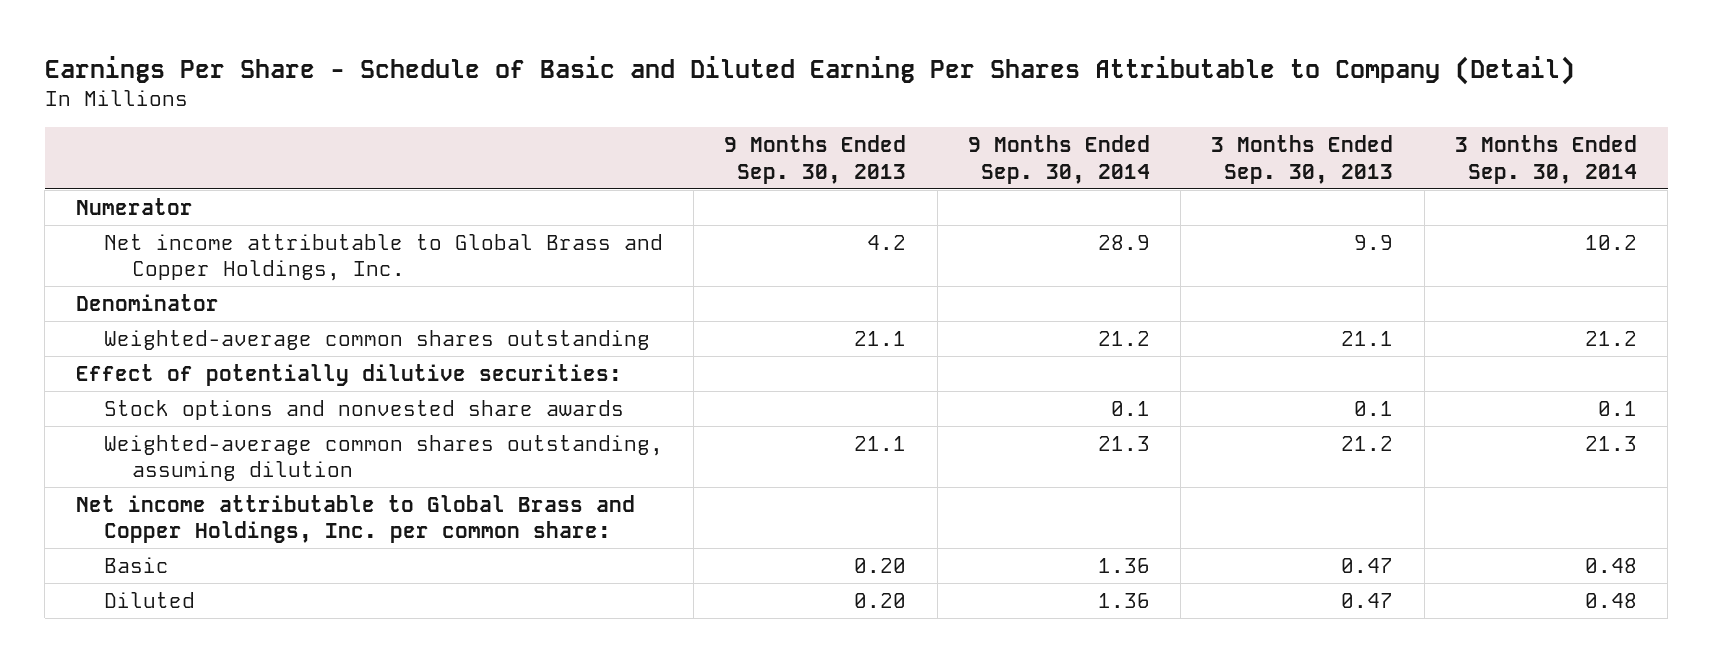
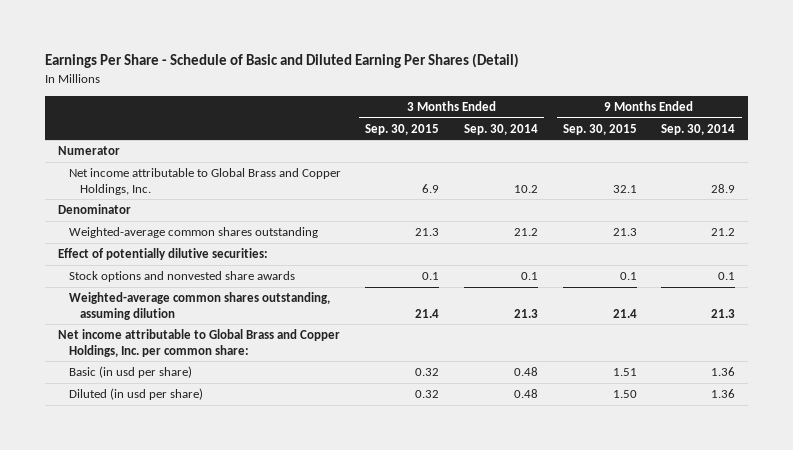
[44,55,1575,85] Earnings Per Share - Schedule of Basic and Diluted Earning Per Shares Attributable to Company (Detail) -> [45,53,520,69] Earnings Per Share - Schedule of Basic and Diluted Earning Per Shares (Detail)
[724,135,907,184] 9 Months Ended Sep. 30, 2013 -> none
[1211,135,1394,184] 3 Months Ended Sep. 30, 2013 -> none
none -> [365,123,440,135] Sep. 30, 2015
none -> [562,123,637,135] Sep. 30, 2015
[103,556,169,573] Basic -> [68,366,192,379] Basic (in usd per share)
[103,591,195,608] Diluted -> [68,388,203,401] Diluted (in usd per share)

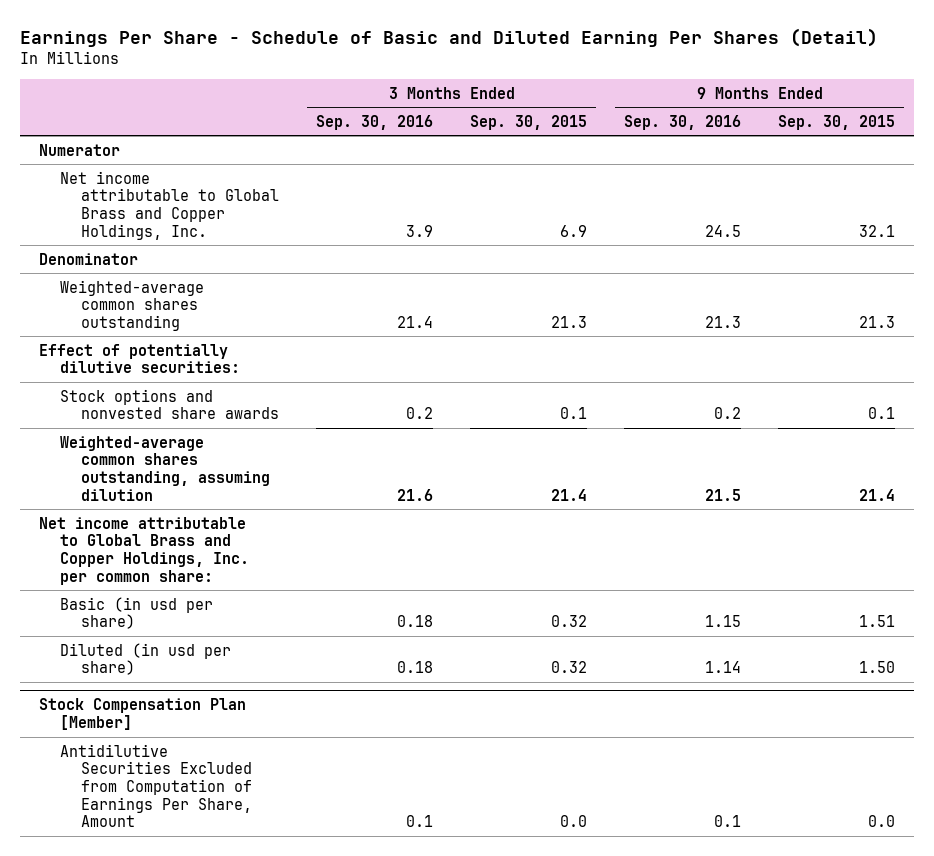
[464,123,539,135] Sep. 30, 2014 -> none
[661,123,736,135] Sep. 30, 2014 -> none
none -> [316,114,434,130] Sep. 30, 2016
none -> [624,114,742,130] Sep. 30, 2016
none -> [38,698,246,731] Stock Compensation Plan [Member]
none -> [59,743,253,828] Antidilutive Securities Excluded from Computation of Earnings Per Share, Amount

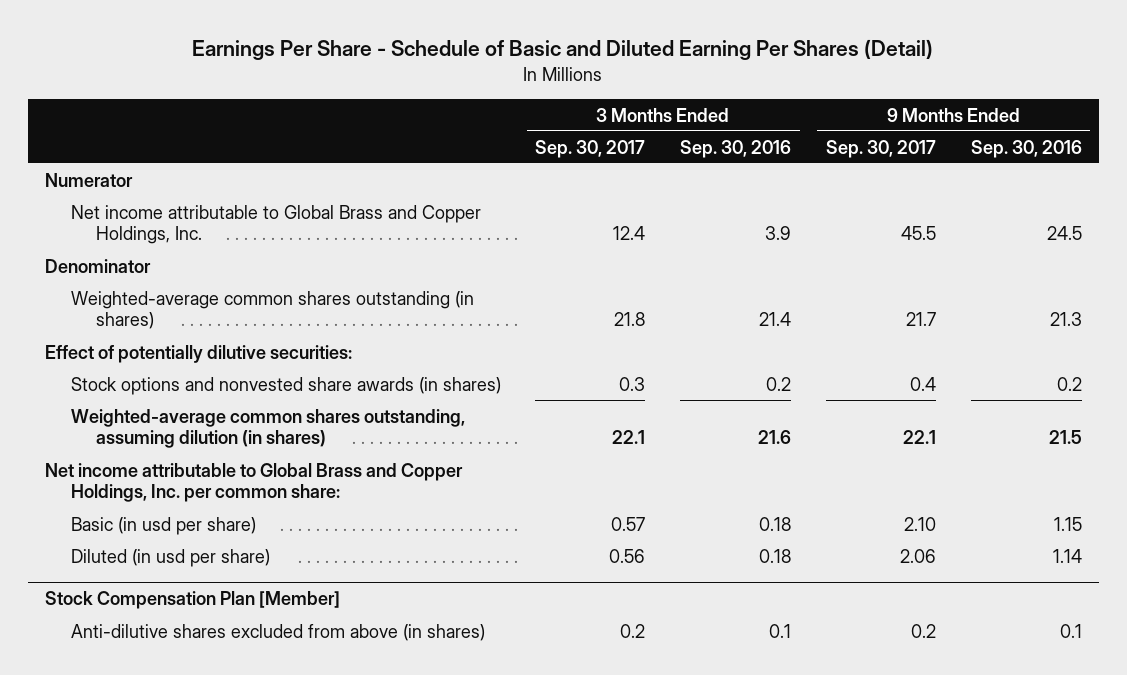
[470,114,588,130] Sep. 30, 2015 -> none
[778,114,896,130] Sep. 30, 2015 -> none
none -> [535,139,646,158] Sep. 30, 2017
none -> [825,139,936,158] Sep. 30, 2017
[59,279,204,331] Weighted-average common shares outstanding -> [70,290,474,330] Weighted-average common shares outstanding (in shares)
[59,388,280,420] Stock options and nonvested share awards -> [70,376,501,395] Stock options and nonvested share awards (in shares)
[59,435,271,501] Weighted-average common shares outstanding, assuming dilution -> [70,408,465,449] Weighted-average common shares outstanding, assuming dilution (in shares)
[59,743,253,828] Antidilutive Securities Excluded from Computation of Earnings Per Share, Amount -> [70,623,485,641] Anti-dilutive shares excluded from above (in shares)

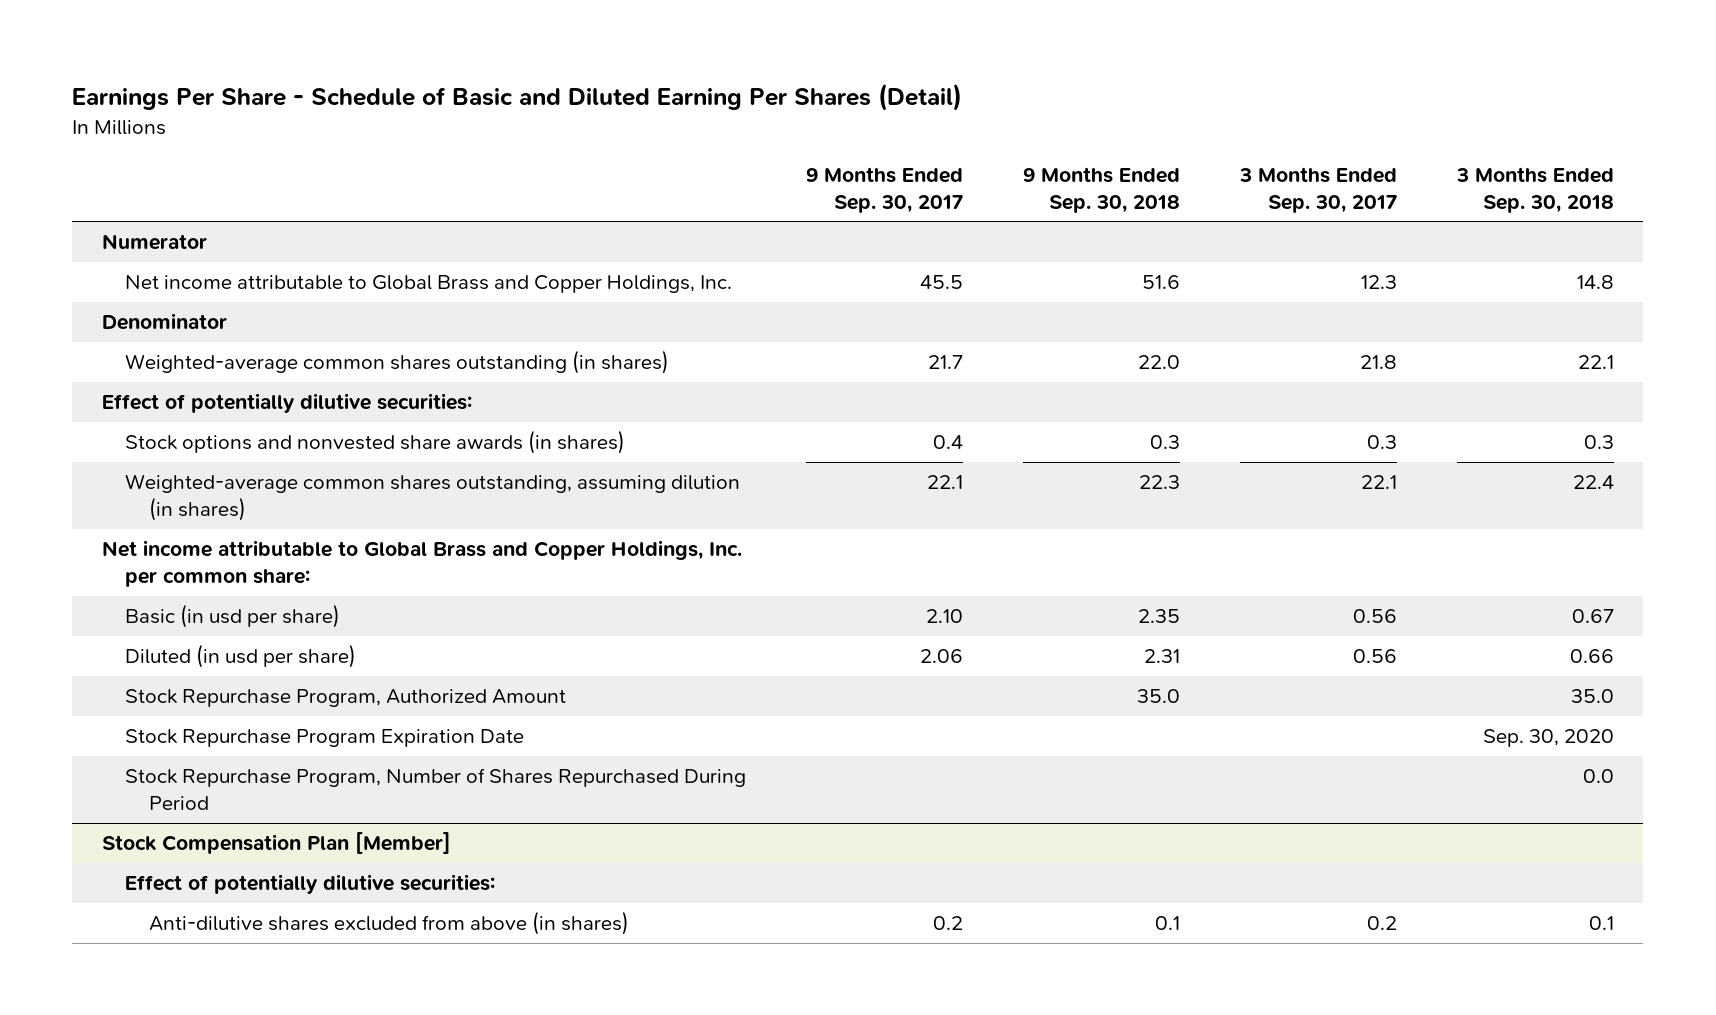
[680,139,792,158] Sep. 30, 2016 -> none
[970,139,1082,158] Sep. 30, 2016 -> none
none -> [1023,166,1181,213] 9 Months Ended Sep. 30, 2018
none -> [1455,166,1614,213] 3 Months Ended Sep. 30, 2018
[613,226,646,241] 12.4 -> [1360,275,1397,290] 12.3
[611,516,646,531] 0.57 -> [1352,609,1397,624] 0.56
none -> [125,689,567,708] Stock Repurchase Program, Authorized Amount
none -> [125,729,525,748] Stock Repurchase Program Expiration Date
none -> [125,768,747,810] Stock Repurchase Program, Number of Shares Repurchased During Period
none -> [125,874,496,895] Effect of potentially dilutive securities:

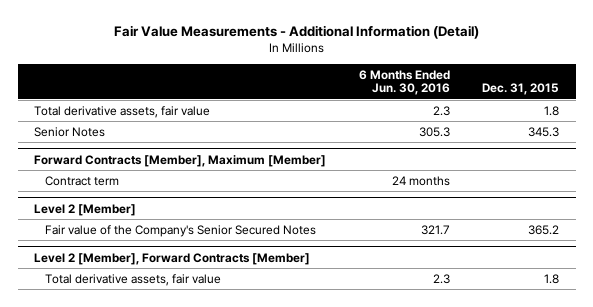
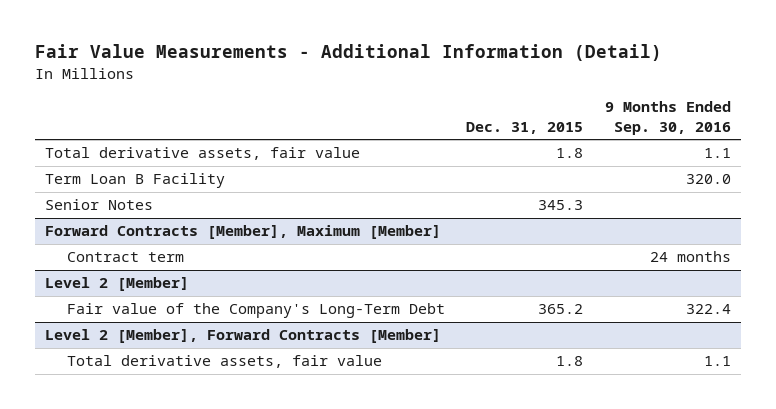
[358,69,450,96] 6 Months Ended Jun. 30, 2016 -> none
none -> [604,101,731,135] 9 Months Ended Sep. 30, 2016
none -> [45,173,226,189] Term Loan B Facility
[45,224,317,237] Fair value of the Company's Senior Secured Notes -> [67,303,446,319] Fair value of the Company's Long-Term Debt

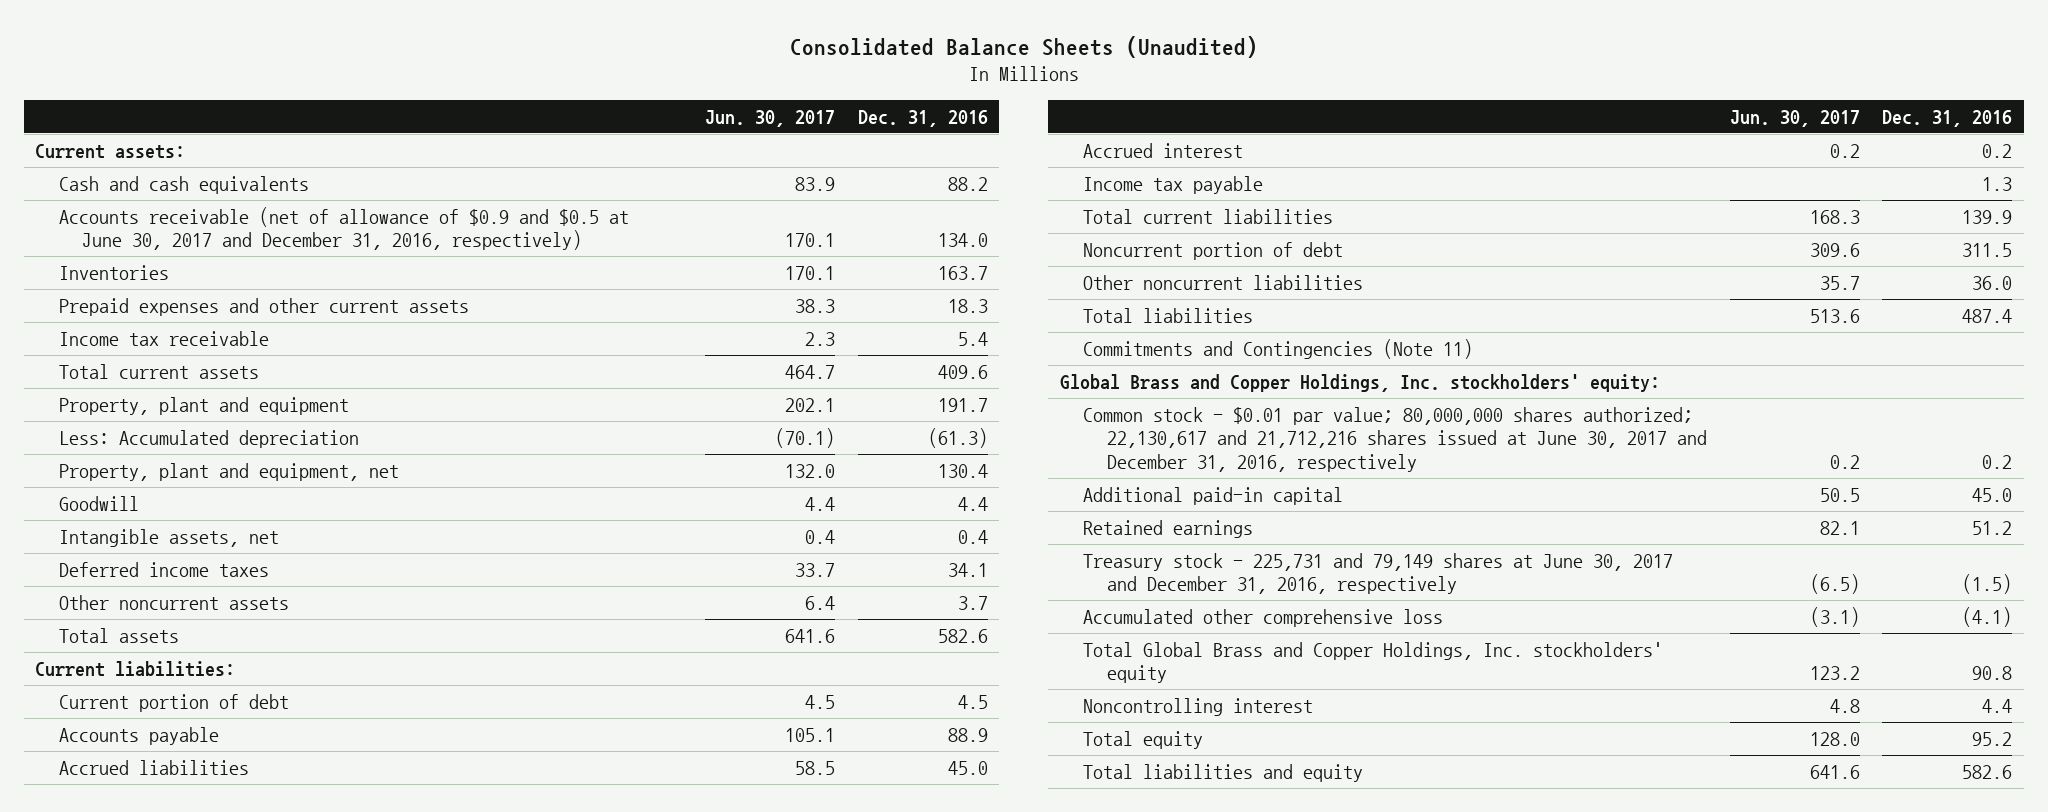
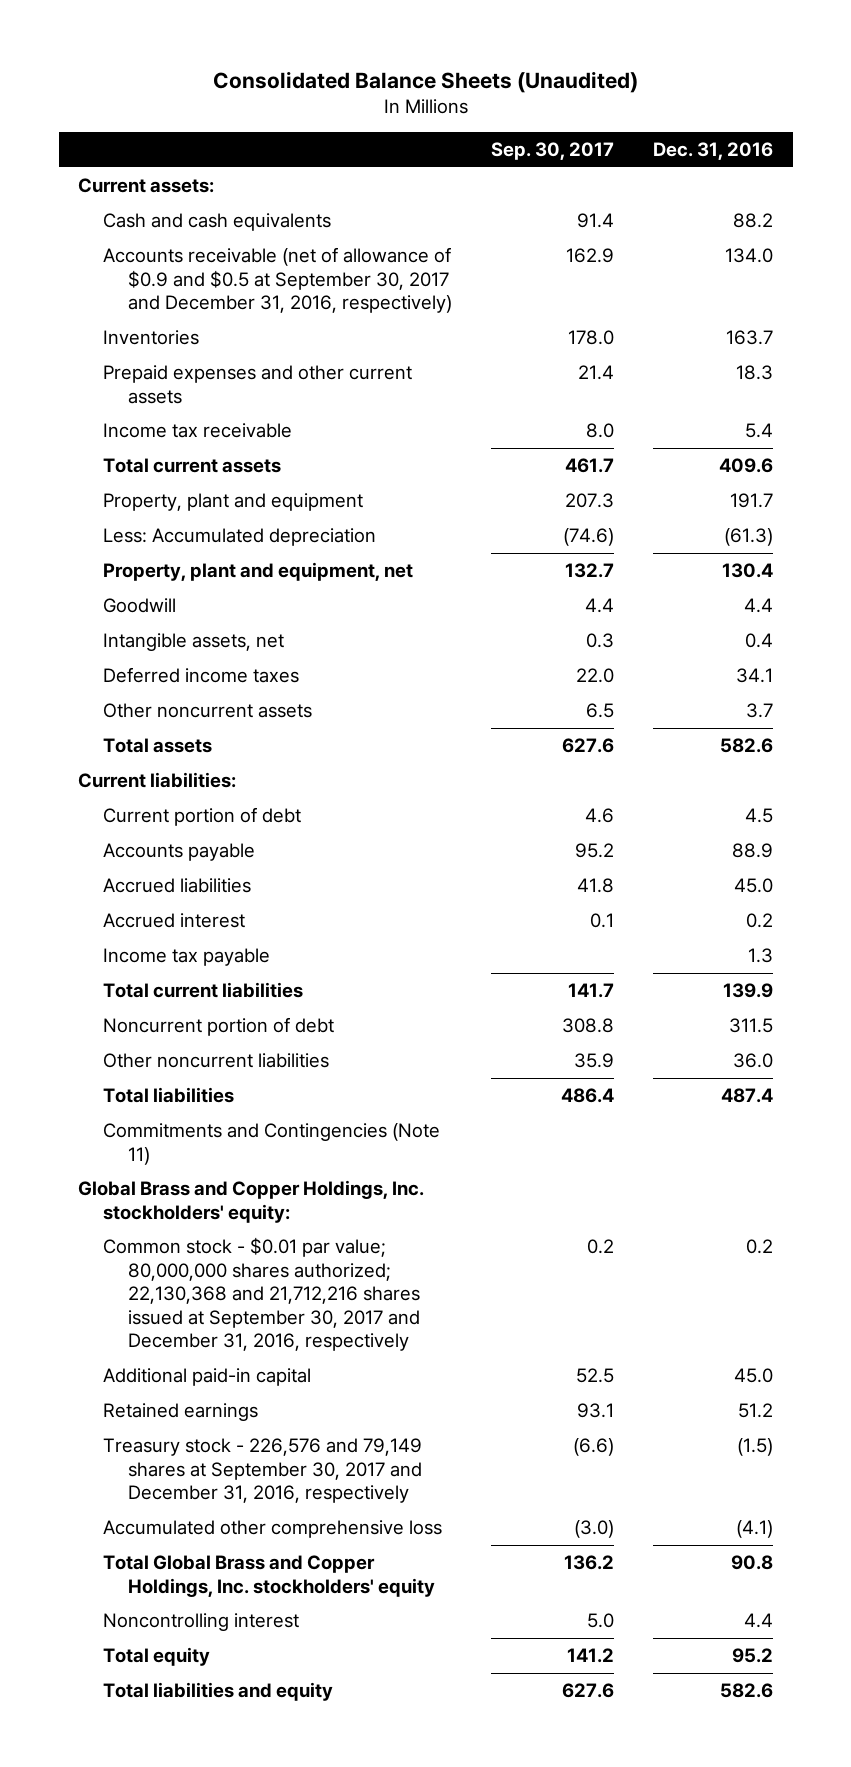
[705,109,836,127] Jun. 30, 2017 -> none
none -> [490,142,614,161] Sep. 30, 2017
[58,206,629,251] Accounts receivable (net of allowance of $0.9 and $0.5 at June 30, 2017 and December 31, 2016, respectively) -> [102,247,452,314] Accounts receivable (net of allowance of $0.9 and $0.5 at September 30, 2017 and December 31, 2016, respectively)
[1083,406,1707,473] Common stock - $0.01 par value; 80,000,000 shares authorized; 22,130,617 and 21,712,216 shares issued at June 30, 2017 and December 31, 2016, respectively -> [102,1237,420,1352] Common stock - $0.01 par value; 80,000,000 shares authorized; 22,130,368 and 21,712,216 shares issued at September 30, 2017 and December 31, 2016, respectively
[1083,552,1674,595] Treasury stock - 225,731 and 79,149 shares at June 30, 2017 and December 31, 2016, respectively -> [102,1438,422,1504] Treasury stock - 226,576 and 79,149 shares at September 30, 2017 and December 31, 2016, respectively

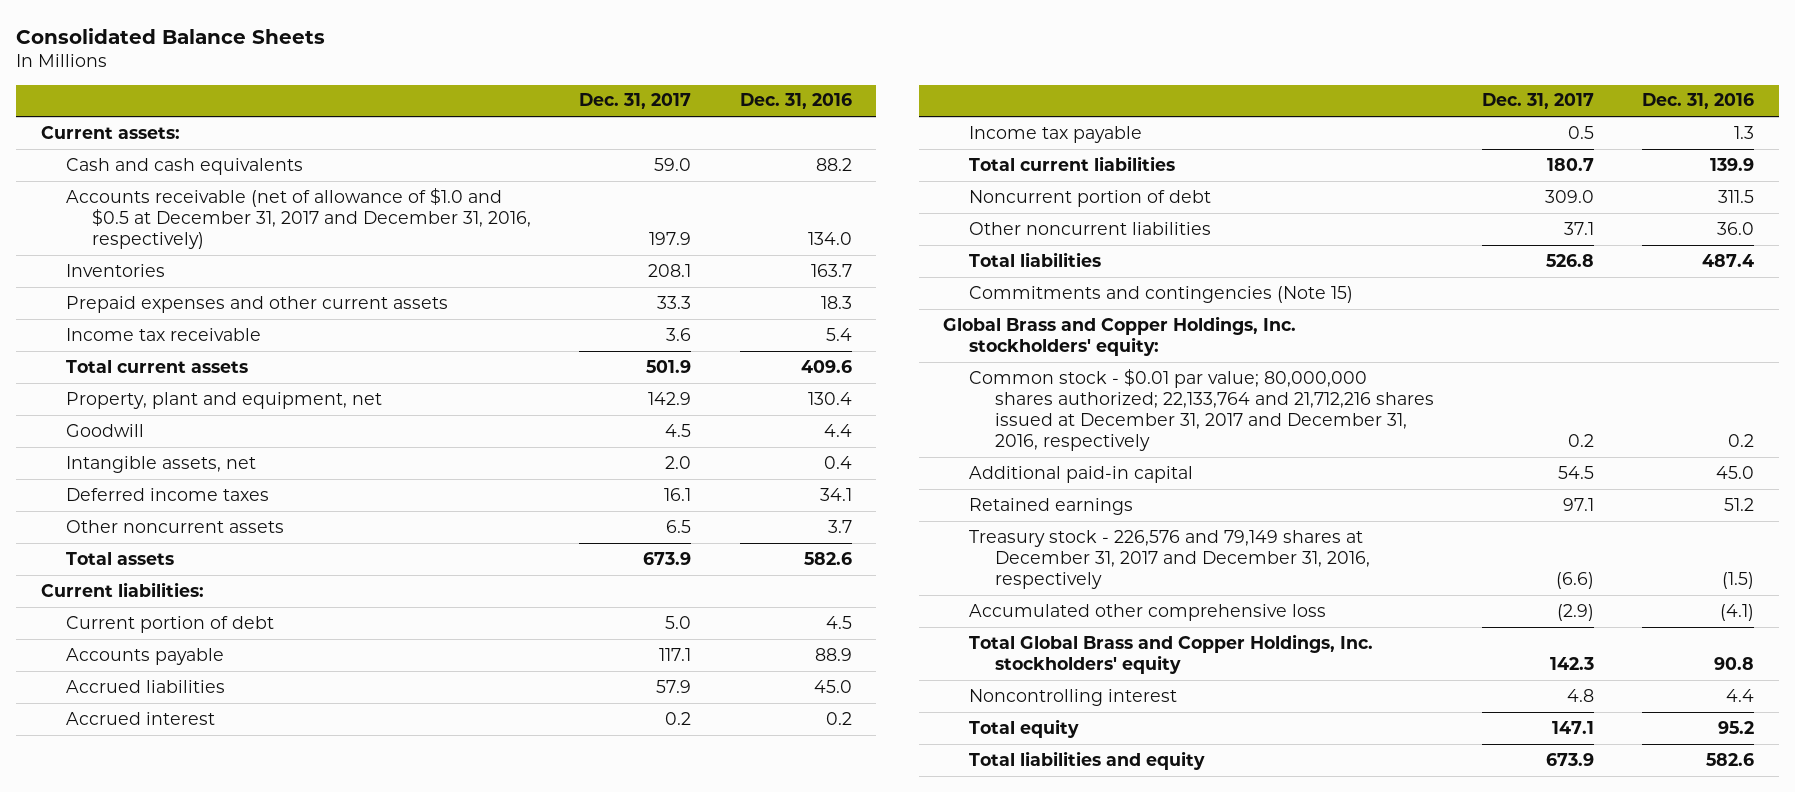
[212,70,638,93] Consolidated Balance Sheets (Unaudited) -> [16,27,326,44] Consolidated Balance Sheets
[490,142,614,161] Sep. 30, 2017 -> none
none -> [579,93,692,110] Dec. 31, 2017
[102,247,452,314] Accounts receivable (net of allowance of $0.9 and $0.5 at September 30, 2017 and December 31, 2016, respectively) -> [66,187,532,250] Accounts receivable (net of allowance of $1.0 and $0.5 at December 31, 2017 and December 31, 2016, respectively)
[102,493,363,512] Property, plant and equipment -> none
[102,528,376,547] Less: Accumulated depreciation -> none
[102,1123,440,1165] Commitments and Contingencies (Note 11) -> [969,285,1354,303] Commitments and contingencies (Note 15)
[102,1237,420,1352] Common stock - $0.01 par value; 80,000,000 shares authorized; 22,130,368 and 21,712,216 shares issued at September 30, 2017 and December 31, 2016, respectively -> [969,368,1435,452] Common stock - $0.01 par value; 80,000,000 shares authorized; 22,133,764 and 21,712,216 shares issued at December 31, 2017 and December 31, 2016, respectively
[102,1438,422,1504] Treasury stock - 226,576 and 79,149 shares at September 30, 2017 and December 31, 2016, respectively -> [969,529,1371,590] Treasury stock - 226,576 and 79,149 shares at December 31, 2017 and December 31, 2016, respectively

